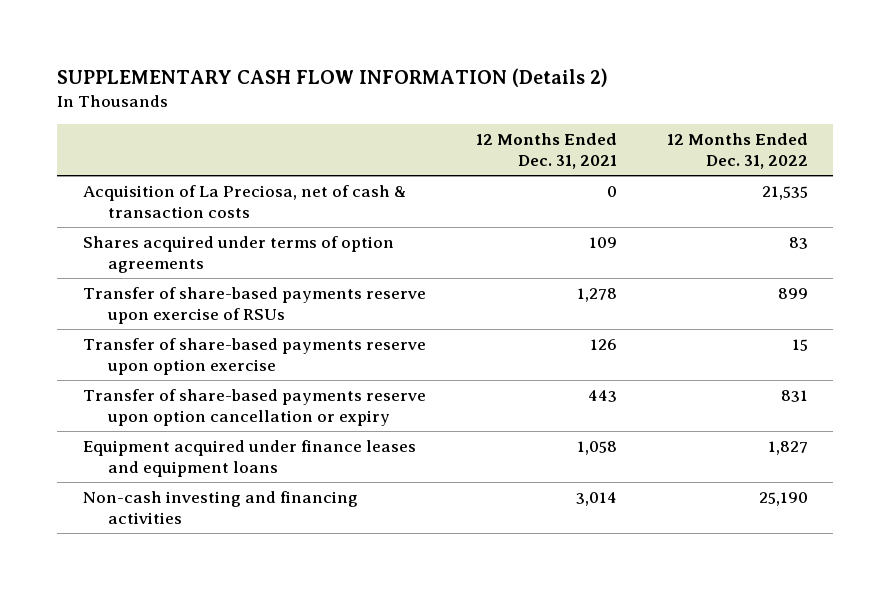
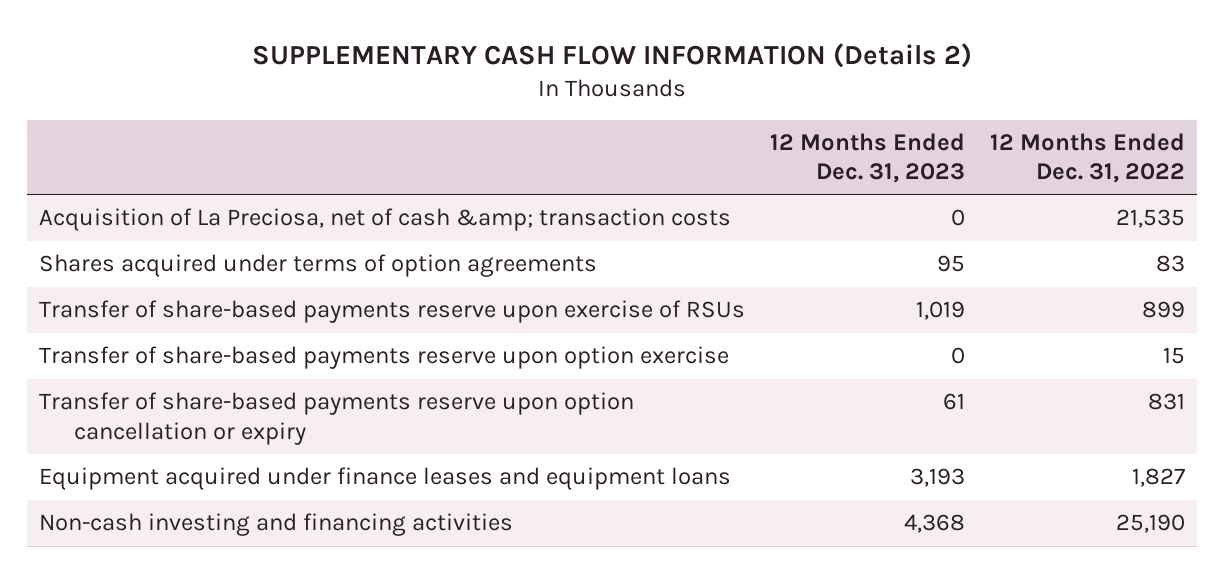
[475,133,617,170] 12 Months Ended Dec. 31, 2021 -> none
none -> [769,132,965,184] 12 Months Ended Dec. 31, 2023
[82,185,407,219] Acquisition of La Preciosa, net of cash & transaction costs -> [39,208,732,232] Acquisition of La Preciosa, net of cash &amp; transaction costs

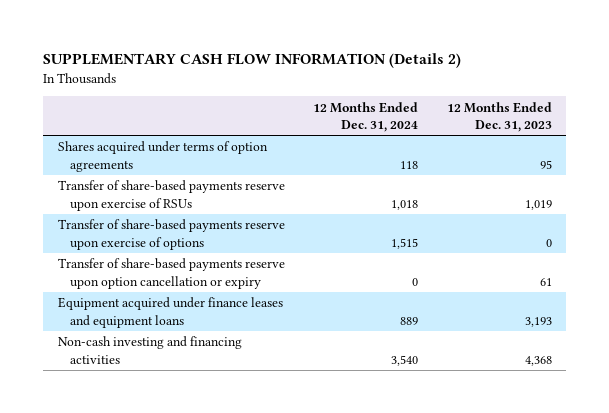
[989,132,1185,184] 12 Months Ended Dec. 31, 2022 -> none
none -> [313,101,419,132] 12 Months Ended Dec. 31, 2024
[39,208,732,232] Acquisition of La Preciosa, net of cash &amp; transaction costs -> none
[39,346,730,370] Transfer of share-based payments reserve upon option exercise -> [57,219,285,250] Transfer of share-based payments reserve upon exercise of options

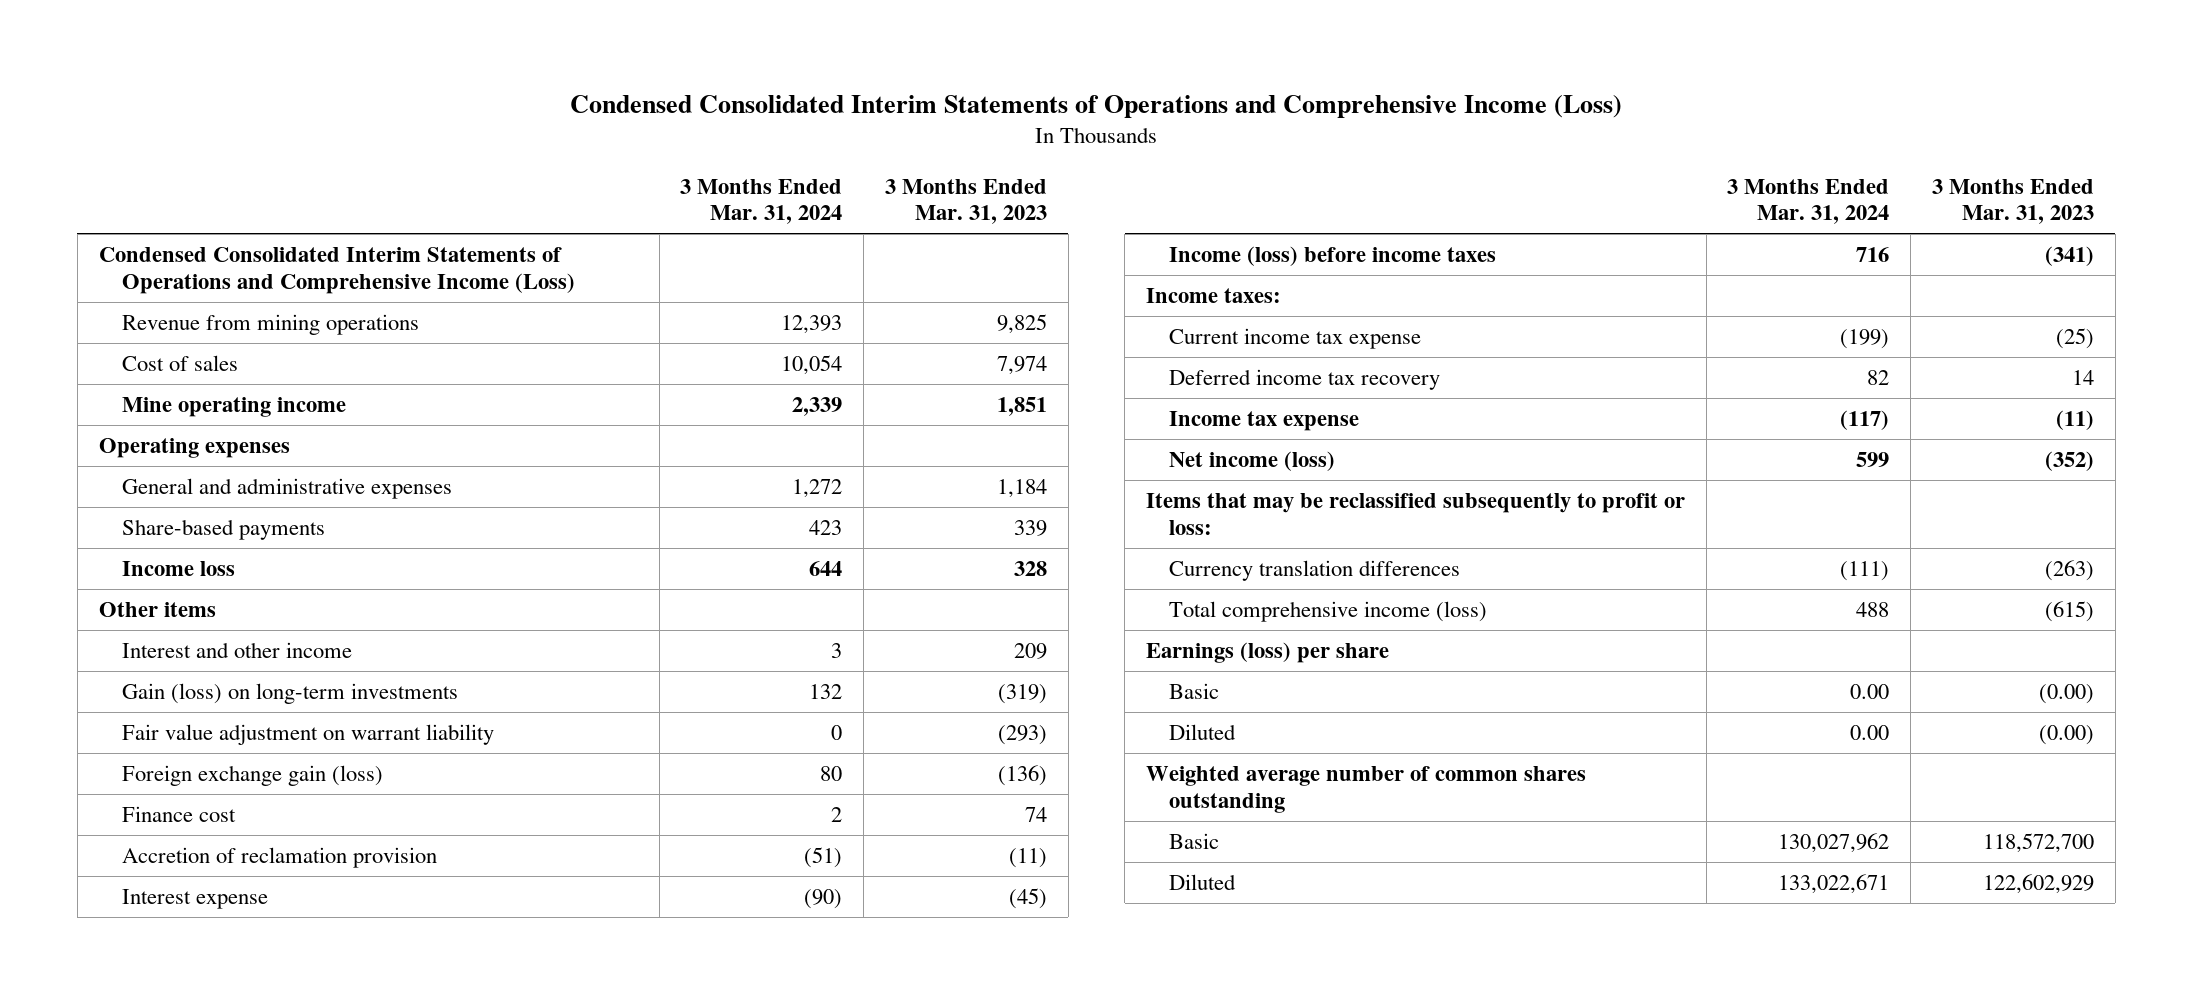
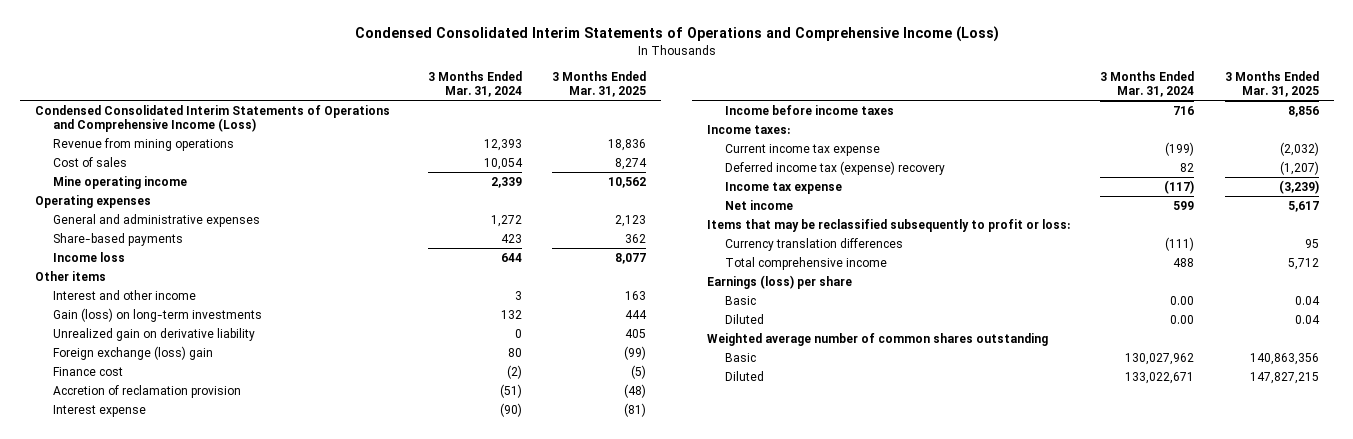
[884,178,1047,225] 3 Months Ended Mar. 31, 2023 -> none
none -> [552,70,647,98] 3 Months Ended Mar. 31, 2025
[122,724,495,746] Fair value adjustment on warrant liability -> [53,327,256,341] Unrealized gain on derivative liability
[122,765,384,787] Foreign exchange gain (loss) -> [53,345,214,360] Foreign exchange (loss) gain
[831,807,843,823] 2 -> [506,364,522,379] (2)
[1169,246,1497,267] Income (loss) before income taxes -> [725,104,895,115] Income before income taxes
[1169,369,1441,391] Deferred income tax recovery -> [725,160,946,175] Deferred income tax (expense) recovery
[1169,451,1336,472] Net income (loss) -> [725,199,794,210] Net income
[1169,601,1488,623] Total comprehensive income (loss) -> [725,256,888,270] Total comprehensive income

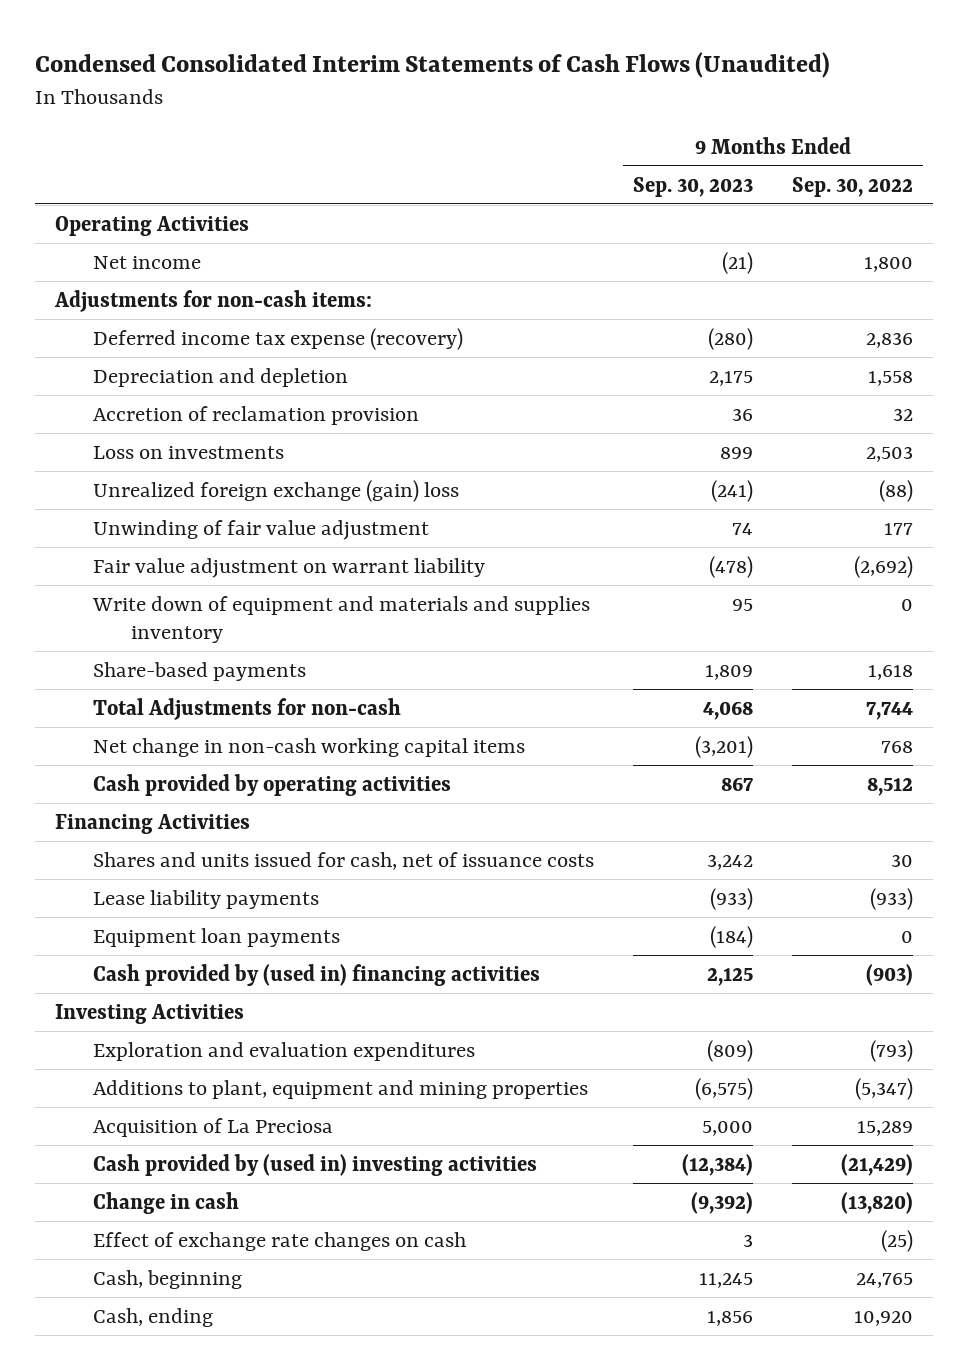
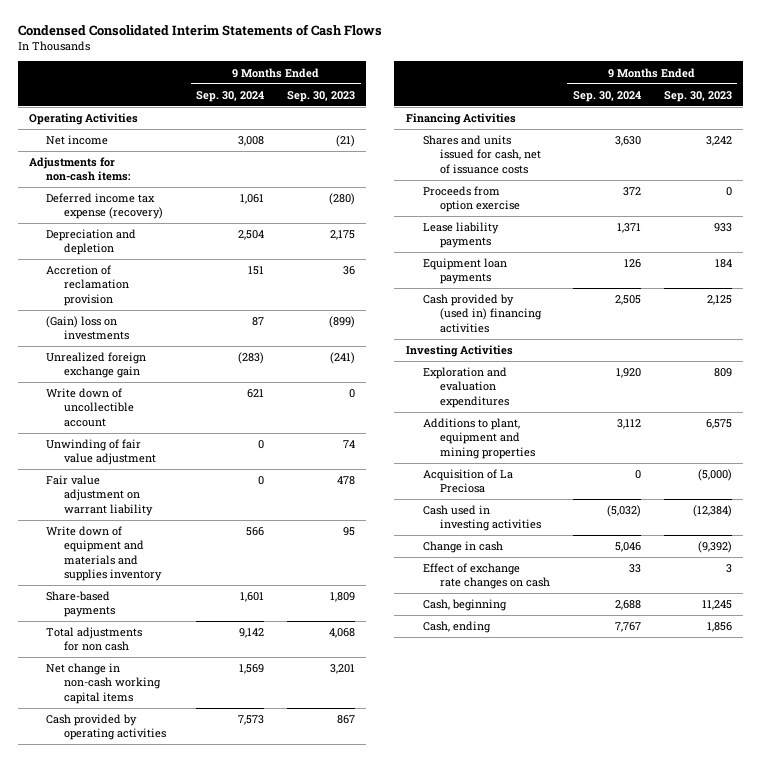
[35,52,831,79] Condensed Consolidated Interim Statements of Cash Flows (Unaudited) -> [17,24,382,37] Condensed Consolidated Interim Statements of Cash Flows
[792,176,914,197] Sep. 30, 2022 -> none
none -> [196,90,265,102] Sep. 30, 2024
[92,445,284,459] Loss on investments -> [46,316,129,341] (Gain) loss on investments
[719,446,753,459] 899 -> [328,316,355,329] (899)
[92,479,459,502] Unrealized foreign exchange (gain) loss -> [46,352,147,379] Unrealized foreign exchange gain
none -> [46,388,134,427] Write down of uncollectible account
[708,555,753,578] (478) -> [336,476,355,486] 478
[92,697,401,720] Total Adjustments for non-cash -> [46,627,143,652] Total adjustments for non cash
[694,735,753,758] (3,201) -> [329,664,355,675] 3,201
none -> [423,186,521,213] Proceeds from option exercise
[709,887,753,910] (933) -> [713,223,732,233] 933
[709,925,753,948] (184) -> [714,259,732,269] 184
[706,1039,753,1062] (809) -> [713,368,732,378] 809
[694,1077,753,1100] (6,575) -> [705,419,732,430] 6,575
[701,1120,753,1136] 5,000 -> [697,469,732,482] (5,000)
[92,1153,537,1176] Cash provided by (used in) investing activities -> [423,505,542,532] Cash used in investing activities

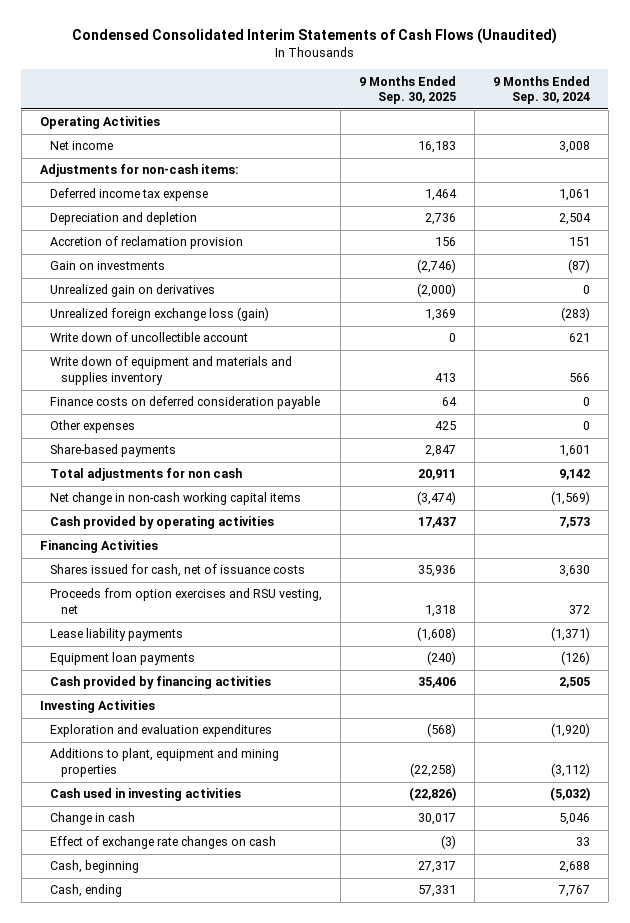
[17,24,382,37] Condensed Consolidated Interim Statements of Cash Flows -> [71,28,557,45] Condensed Consolidated Interim Statements of Cash Flows (Unaudited)
[286,90,355,102] Sep. 30, 2023 -> none
none -> [359,75,457,105] 9 Months Ended Sep. 30, 2025
[46,193,163,220] Deferred income tax expense (recovery) -> [50,188,209,202] Deferred income tax expense
[46,316,129,341] (Gain) loss on investments -> [50,261,166,271] Gain on investments
[252,317,265,327] 87 -> [568,259,591,274] (87)
none -> [50,284,216,298] Unrealized gain on derivatives
[46,352,147,379] Unrealized foreign exchange gain -> [50,307,270,322] Unrealized foreign exchange loss (gain)
[46,439,156,466] Unwinding of fair value adjustment -> none
[46,475,153,516] Fair value adjustment on warrant liability -> none
none -> [50,396,321,410] Finance costs on deferred consideration payable
none -> [50,420,136,434] Other expenses
[239,664,265,675] 1,569 -> [551,491,591,506] (1,569)
[423,135,542,174] Shares and units issued for cash, net of issuance costs -> [50,564,306,578] Shares issued for cash, net of issuance costs
[423,186,521,213] Proceeds from option exercise -> [50,588,323,614] Proceeds from option exercises and RSU vesting, net
[617,223,642,234] 1,371 -> [551,627,591,642] (1,371)
[624,259,642,269] 126 -> [561,651,591,666] (126)
[423,294,543,333] Cash provided by (used in) financing activities -> [50,676,272,690] Cash provided by financing activities
[423,469,514,494] Acquisition of La Preciosa -> none
[616,368,642,379] 1,920 -> [551,723,591,738] (1,920)
[617,419,642,430] 3,112 -> [551,762,591,777] (3,112)

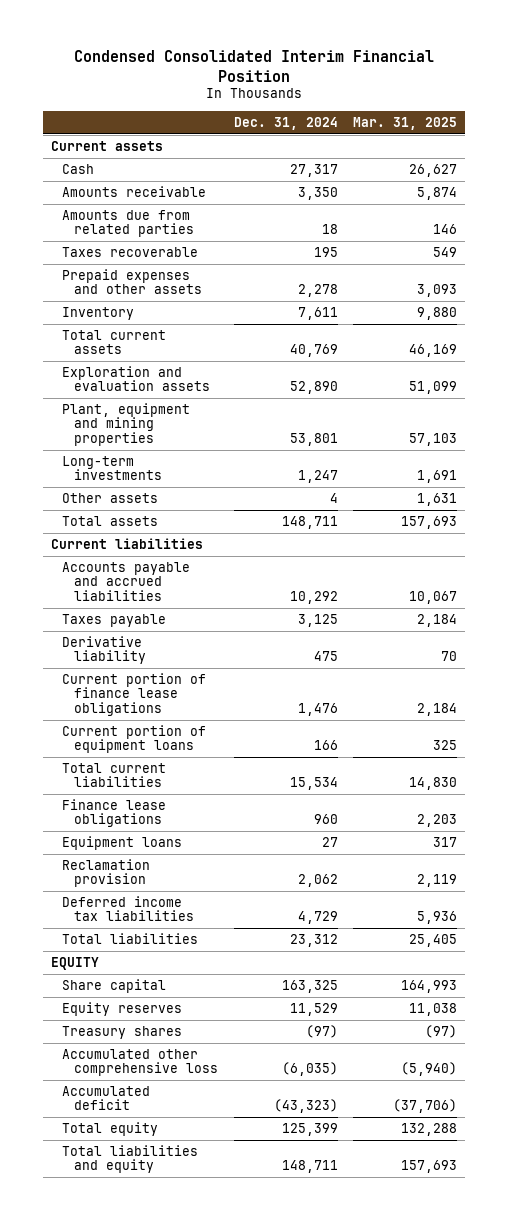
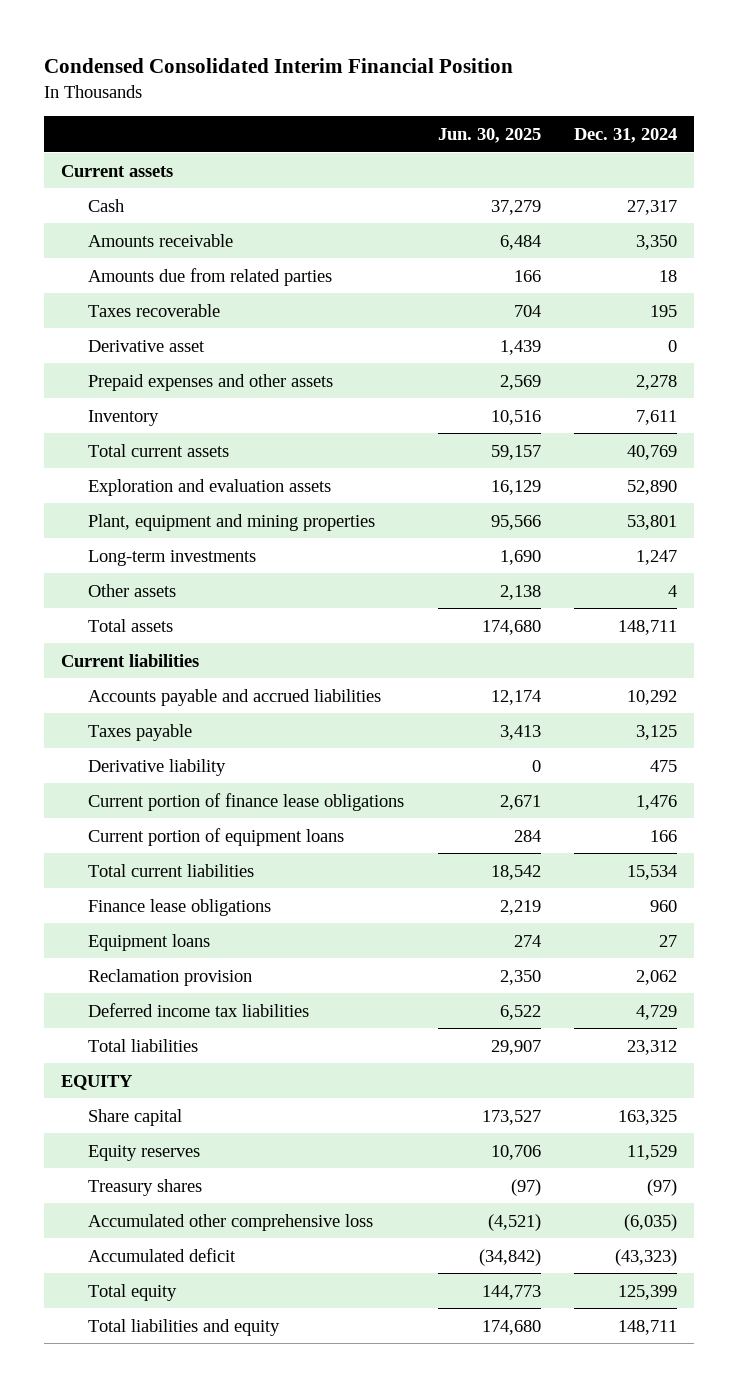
[352,116,457,130] Mar. 31, 2025 -> none
none -> [437,128,541,144] Jun. 30, 2025
none -> [88,339,206,352] Derivative asset

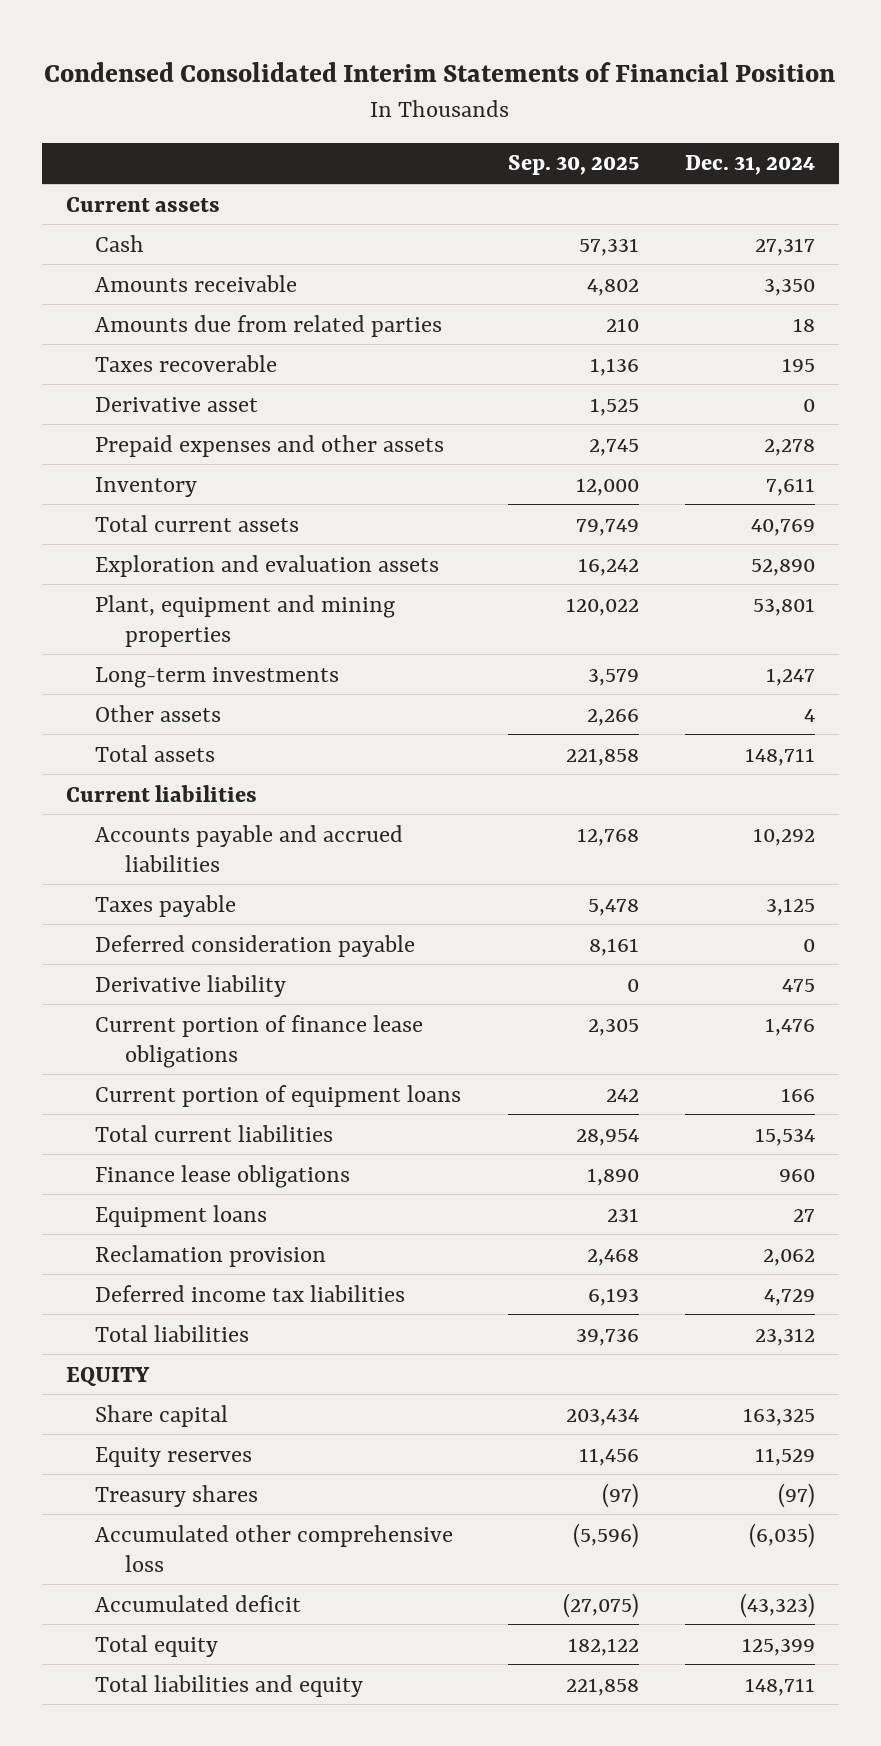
[44,58,514,74] Condensed Consolidated Interim Financial Position -> [44,62,836,83] Condensed Consolidated Interim Statements of Financial Position
[437,128,541,144] Jun. 30, 2025 -> none
none -> [507,155,639,176] Sep. 30, 2025
none -> [95,934,416,957] Deferred consideration payable

